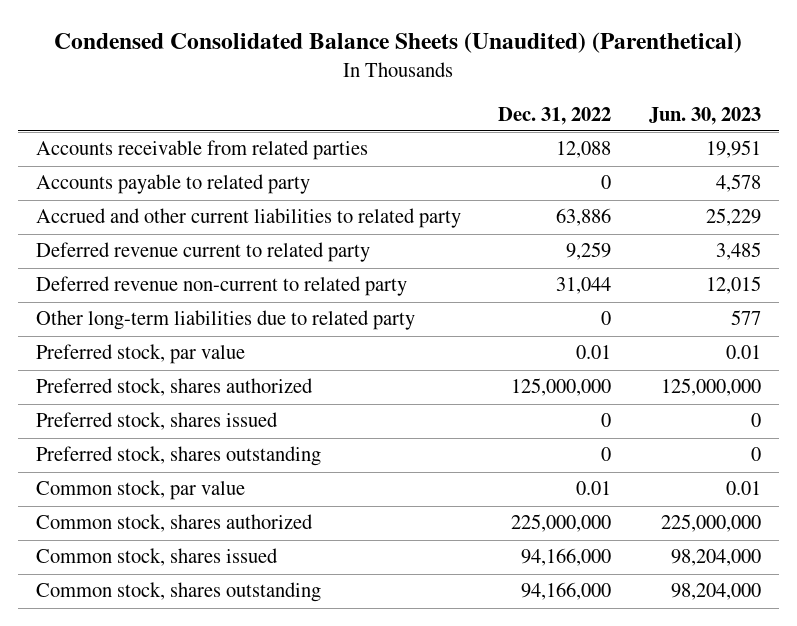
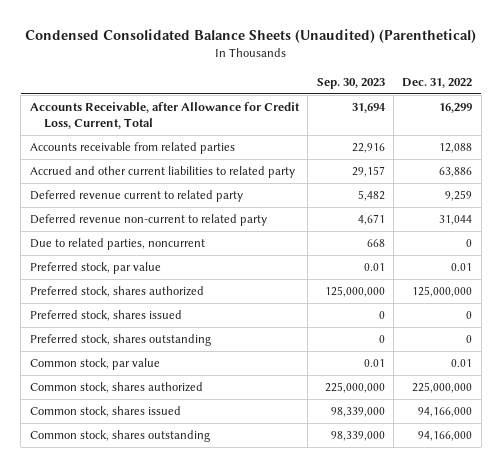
[648,106,761,125] Jun. 30, 2023 -> none
none -> [316,77,385,89] Sep. 30, 2023
none -> [29,101,300,129] Accounts Receivable, after Allowance for Credit Loss, Current, Total
[36,174,311,195] Accounts payable to related party -> none
[36,310,416,331] Other long-term liabilities due to related party -> none
none -> [29,237,205,250] Due to related parties, noncurrent

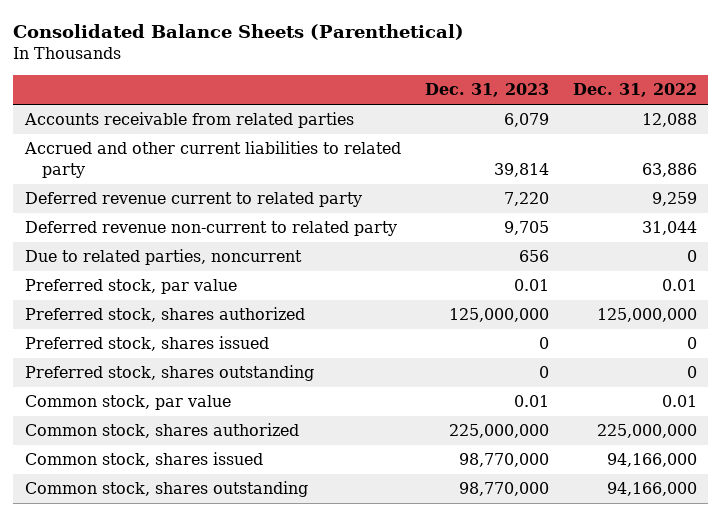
[25,29,477,44] Condensed Consolidated Balance Sheets (Unaudited) (Parenthetical) -> [13,23,465,40] Consolidated Balance Sheets (Parenthetical)
[316,77,385,89] Sep. 30, 2023 -> none
none -> [424,83,549,98] Dec. 31, 2023
[29,101,300,129] Accounts Receivable, after Allowance for Credit Loss, Current, Total -> none

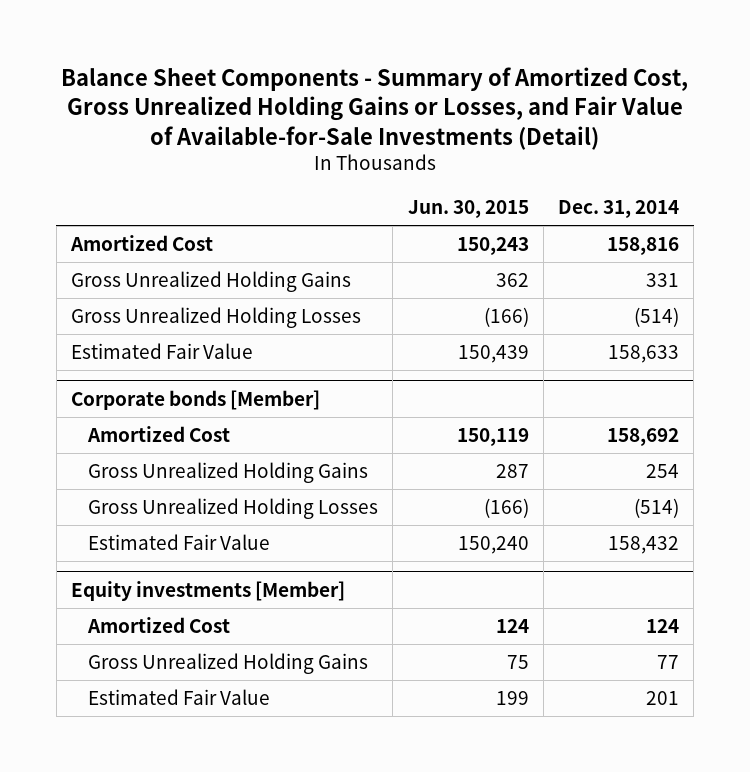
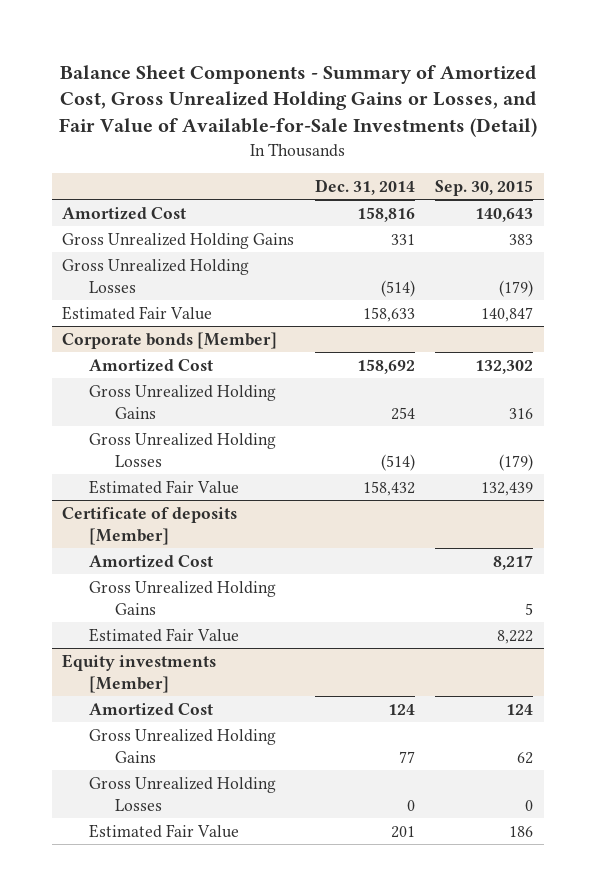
[407,200,529,219] Jun. 30, 2015 -> none
none -> [435,179,534,196] Sep. 30, 2015
none -> [62,506,238,545] Certificate of deposits [Member]
none -> [88,554,213,568] Amortized Cost
none -> [88,580,276,615] Gross Unrealized Holding Gains
none -> [88,627,239,642] Estimated Fair Value
none -> [88,776,276,811] Gross Unrealized Holding Losses

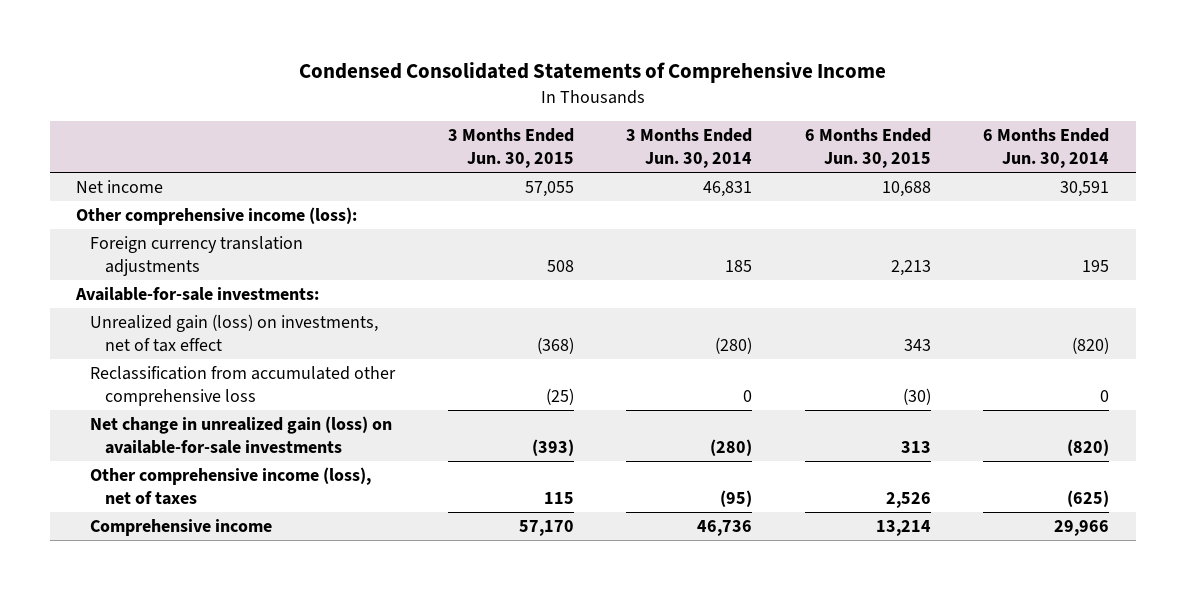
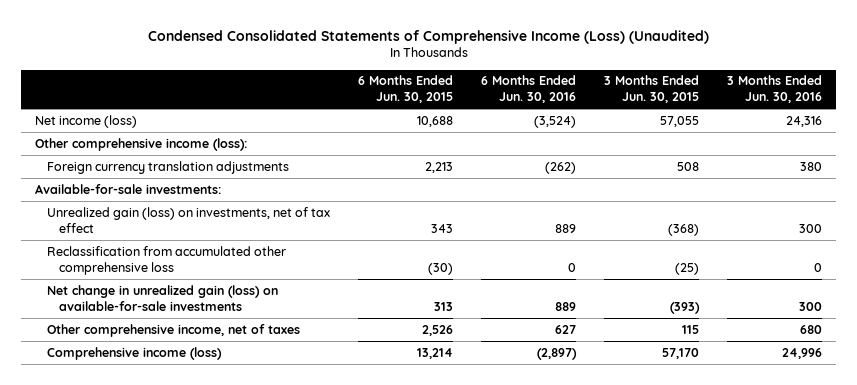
[298,62,886,84] Condensed Consolidated Statements of Comprehensive Income -> [147,29,709,44] Condensed Consolidated Statements of Comprehensive Income (Loss) (Unaudited)
[626,128,753,169] 3 Months Ended Jun. 30, 2014 -> none
[983,128,1110,169] 6 Months Ended Jun. 30, 2014 -> none
none -> [481,75,577,104] 6 Months Ended Jun. 30, 2016
none -> [726,75,822,104] 3 Months Ended Jun. 30, 2016
[76,180,164,194] Net income -> [35,114,138,128] Net income (loss)
[90,467,372,506] Other comprehensive income (loss), net of taxes -> [47,323,301,337] Other comprehensive income, net of taxes
[90,519,273,537] Comprehensive income -> [47,346,223,360] Comprehensive income (loss)

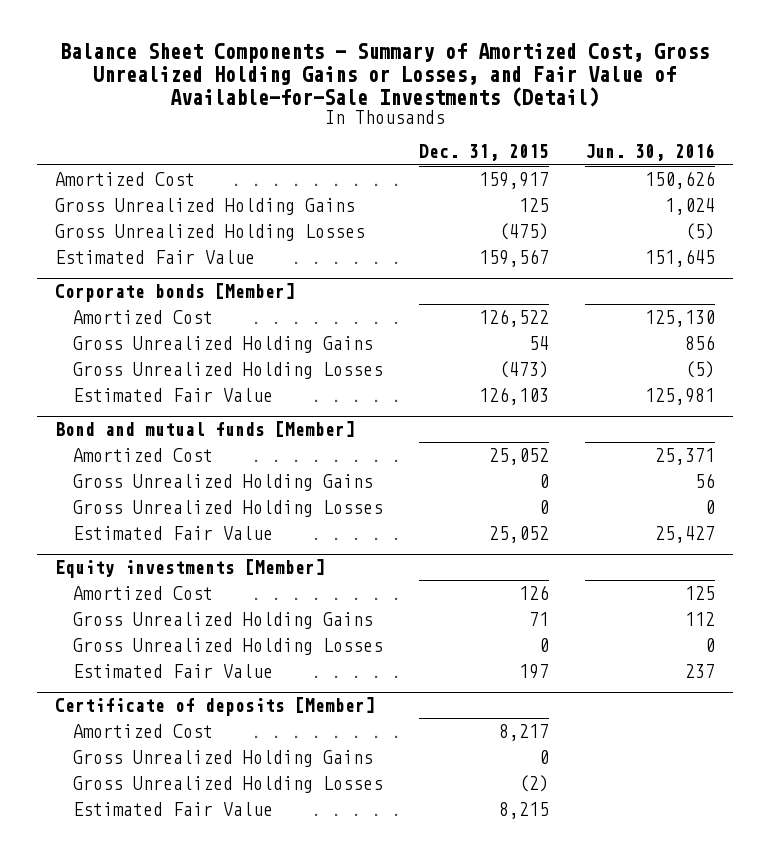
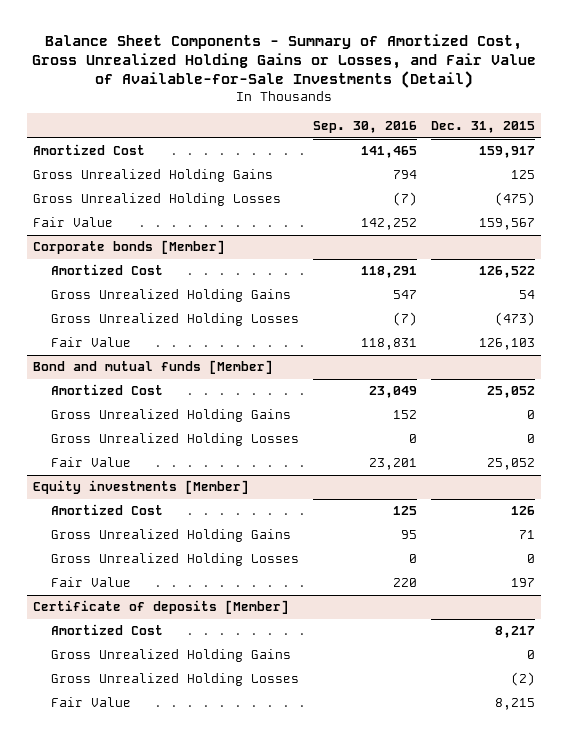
[585,143,716,162] Jun. 30, 2016 -> none
none -> [312,120,417,133] Sep. 30, 2016
[54,249,255,264] Estimated Fair Value -> [33,217,114,228] Fair Value
[72,387,273,402] Estimated Fair Value -> [51,337,132,348] Fair Value
[72,525,273,540] Estimated Fair Value -> [51,457,132,468] Fair Value
[72,663,273,678] Estimated Fair Value -> [51,577,132,588] Fair Value
[72,801,273,816] Estimated Fair Value -> [51,697,132,708] Fair Value

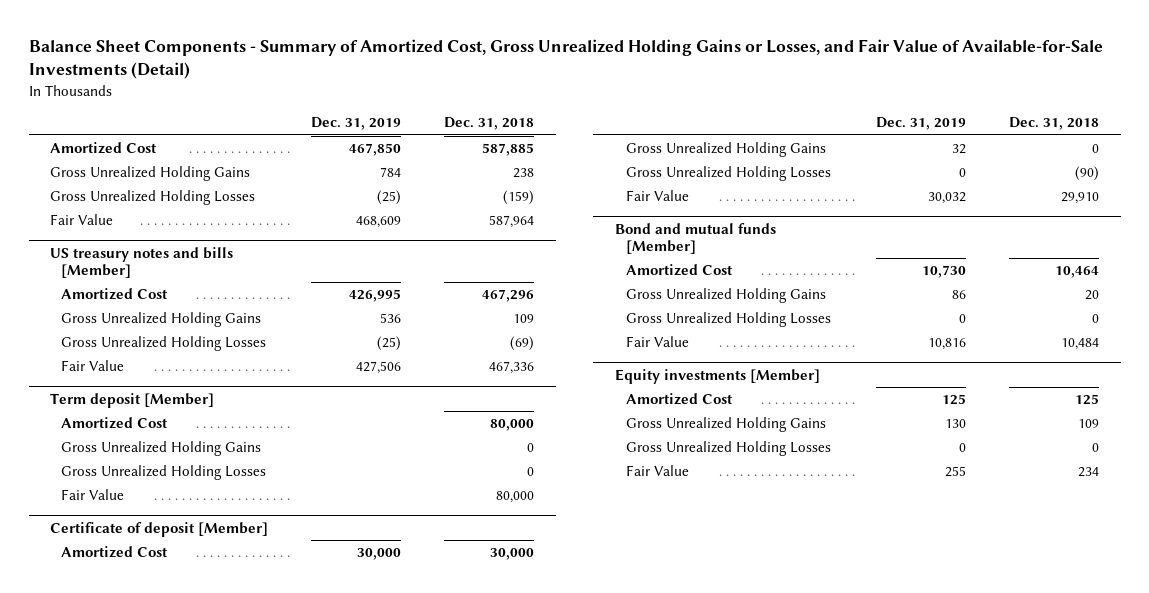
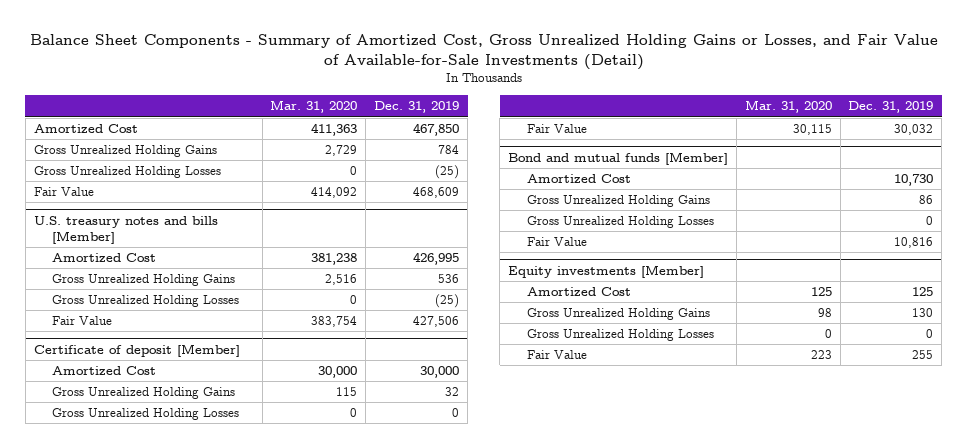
[444,117,535,131] Dec. 31, 2018 -> none
none -> [270,100,358,114] Mar. 31, 2020
[50,246,234,279] US treasury notes and bills [Member] -> [33,215,218,244] U.S. treasury notes and bills [Member]
[50,392,215,408] Term deposit [Member] -> none
[60,416,168,429] Amortized Cost -> none
[60,440,261,456] Gross Unrealized Holding Gains -> none
[60,464,266,480] Gross Unrealized Holding Losses -> none
[60,488,124,500] Fair Value -> none

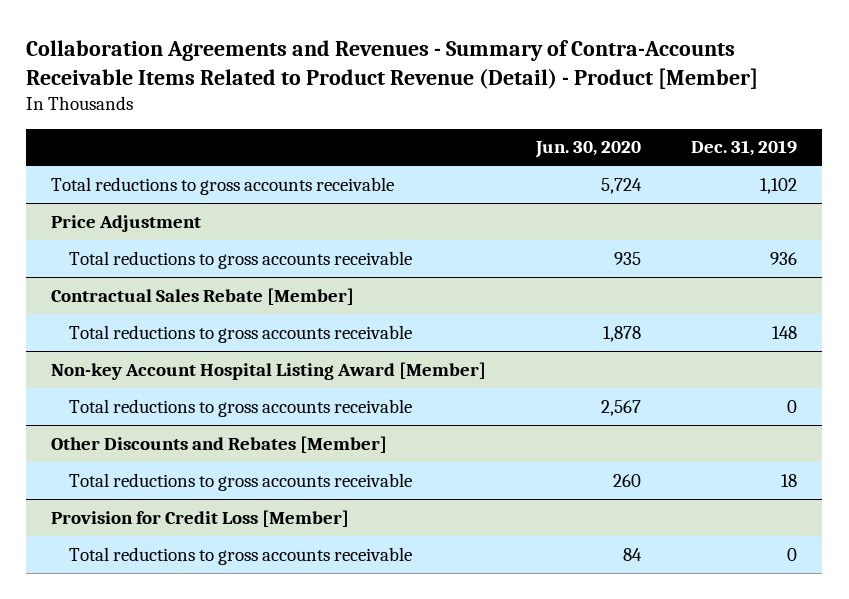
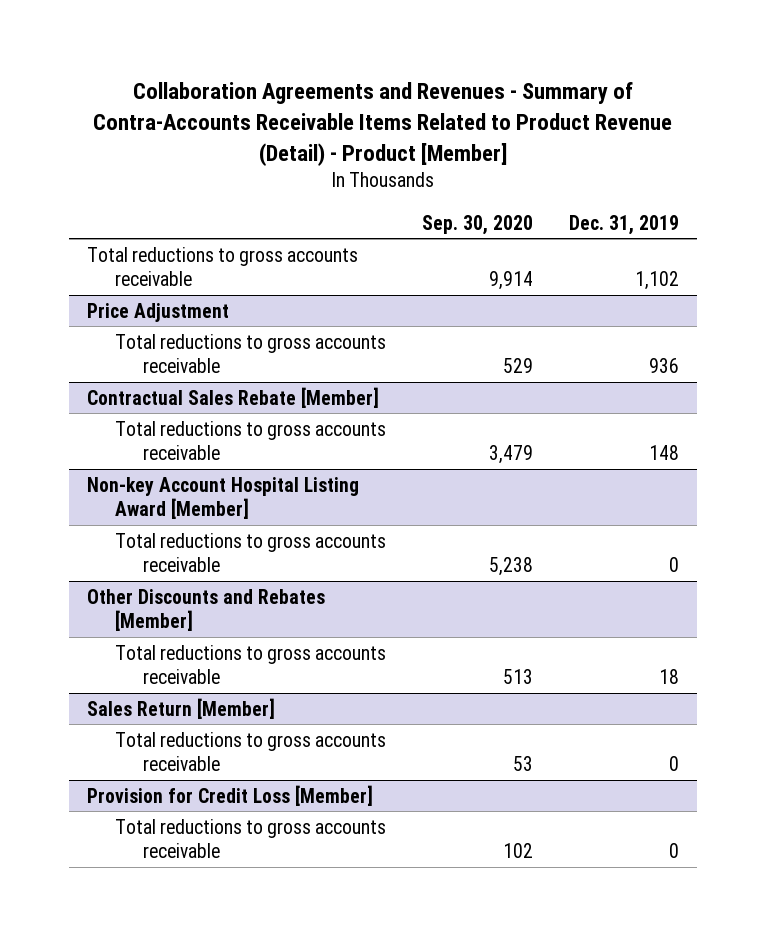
[535,141,642,159] Jun. 30, 2020 -> none
none -> [421,214,533,235] Sep. 30, 2020
none -> [86,697,275,719] Sales Return [Member]
none -> [115,731,387,772] Total reductions to gross accounts receivable

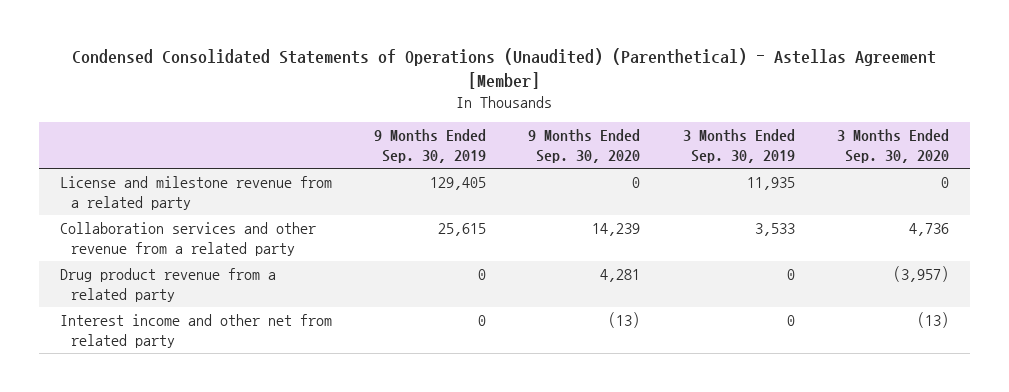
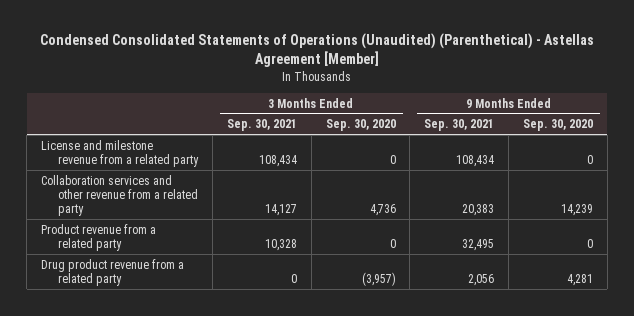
[374,129,487,163] 9 Months Ended Sep. 30, 2019 -> none
[682,129,795,163] 3 Months Ended Sep. 30, 2019 -> none
none -> [226,119,297,132] Sep. 30, 2021
none -> [424,119,495,132] Sep. 30, 2021
none -> [40,223,156,251] Product revenue from a related party
[59,314,332,348] Interest income and other net from related party -> none

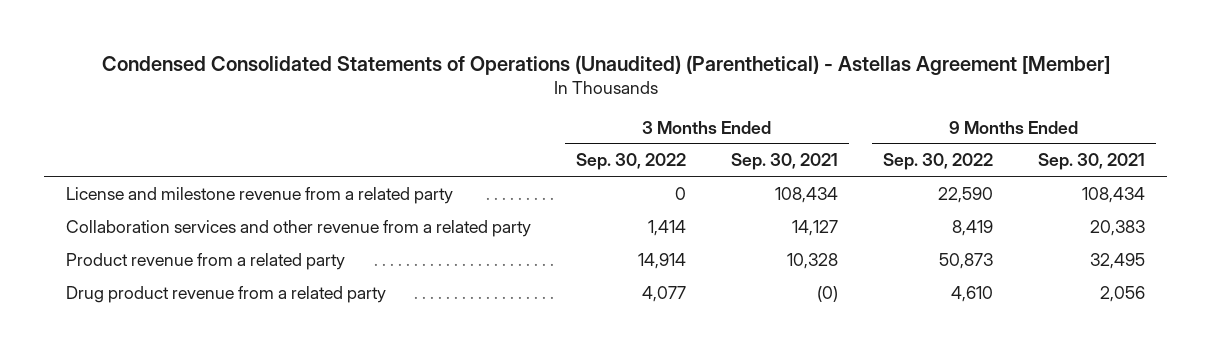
[325,119,396,132] Sep. 30, 2020 -> none
[523,119,594,132] Sep. 30, 2020 -> none
none -> [576,153,687,171] Sep. 30, 2022
none -> [882,153,993,171] Sep. 30, 2022
[290,273,297,283] 0 -> [817,285,839,302] (0)

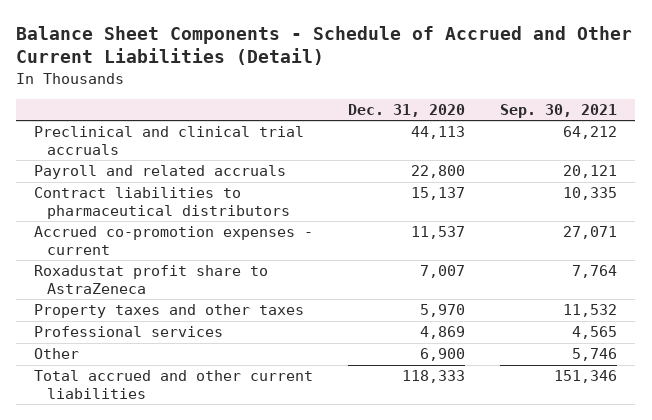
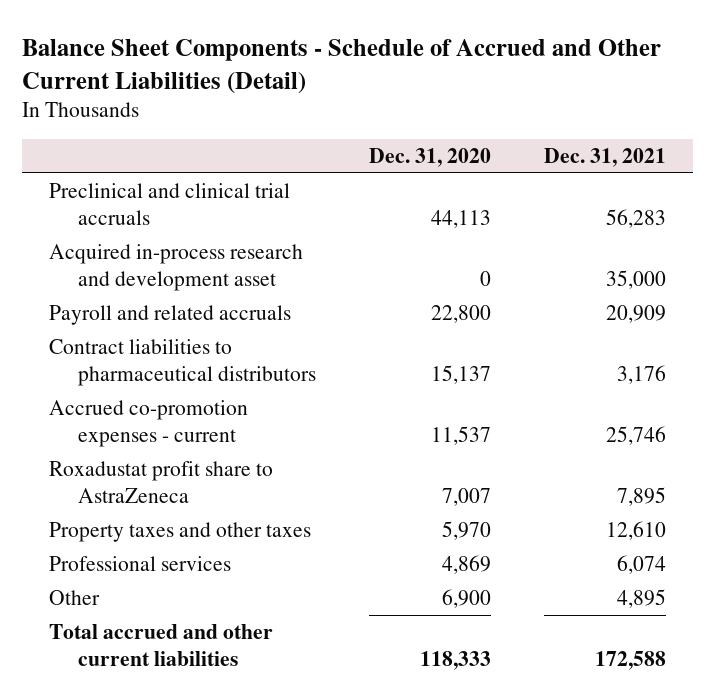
[500,104,618,119] Sep. 30, 2021 -> none
none -> [544,147,667,167] Dec. 31, 2021
none -> [48,244,303,291] Acquired in-process research and development asset

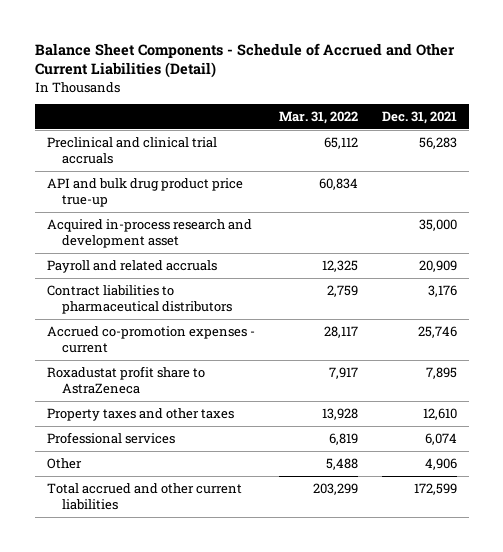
[369,147,492,167] Dec. 31, 2020 -> none
none -> [278,111,358,125] Mar. 31, 2022
none -> [46,177,243,208] API and bulk drug product price true-up
[617,589,667,609] 4,895 -> [424,457,457,470] 4,906
[595,650,667,670] 172,588 -> [413,482,457,495] 172,599

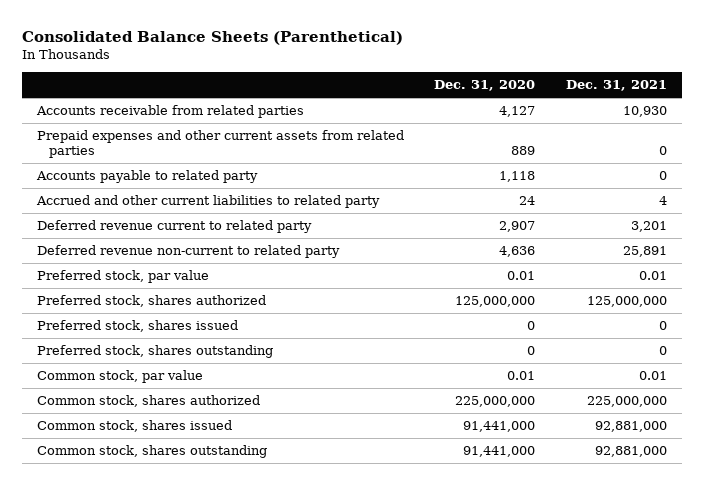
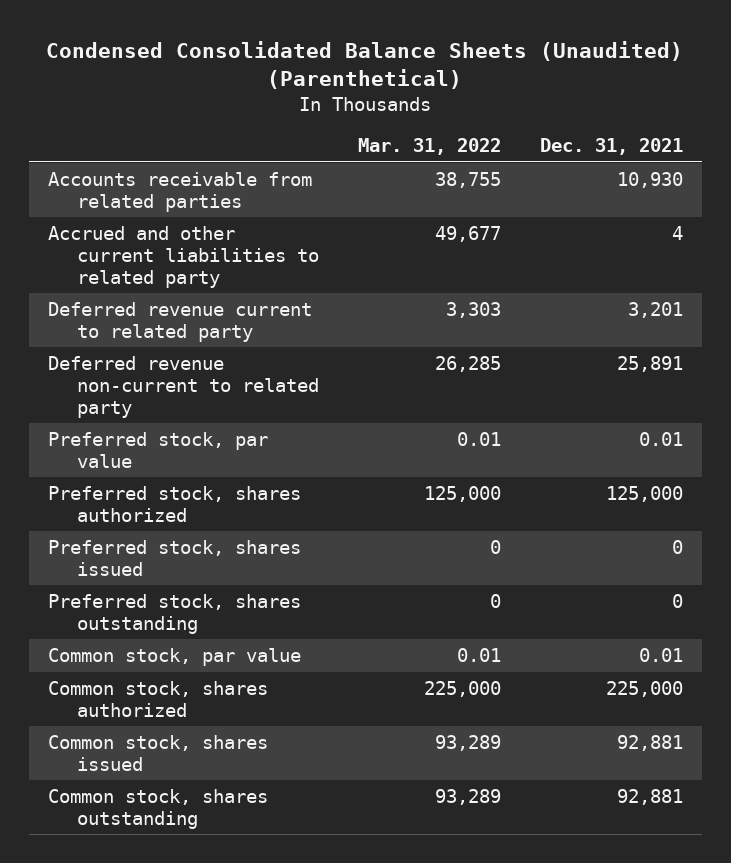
[21,30,403,45] Consolidated Balance Sheets (Parenthetical) -> [46,40,684,90] Condensed Consolidated Balance Sheets (Unaudited) (Parenthetical)
[434,80,536,92] Dec. 31, 2020 -> none
none -> [358,138,502,156] Mar. 31, 2022
[36,130,404,159] Prepaid expenses and other current assets from related parties -> none
[35,170,258,184] Accounts payable to related party -> none
[586,296,667,308] 125,000,000 -> [605,485,683,502] 125,000
[586,396,667,408] 225,000,000 -> [605,680,683,697] 225,000
[594,421,667,433] 92,881,000 -> [616,734,683,751] 92,881
[594,446,667,458] 92,881,000 -> [616,788,683,805] 92,881

